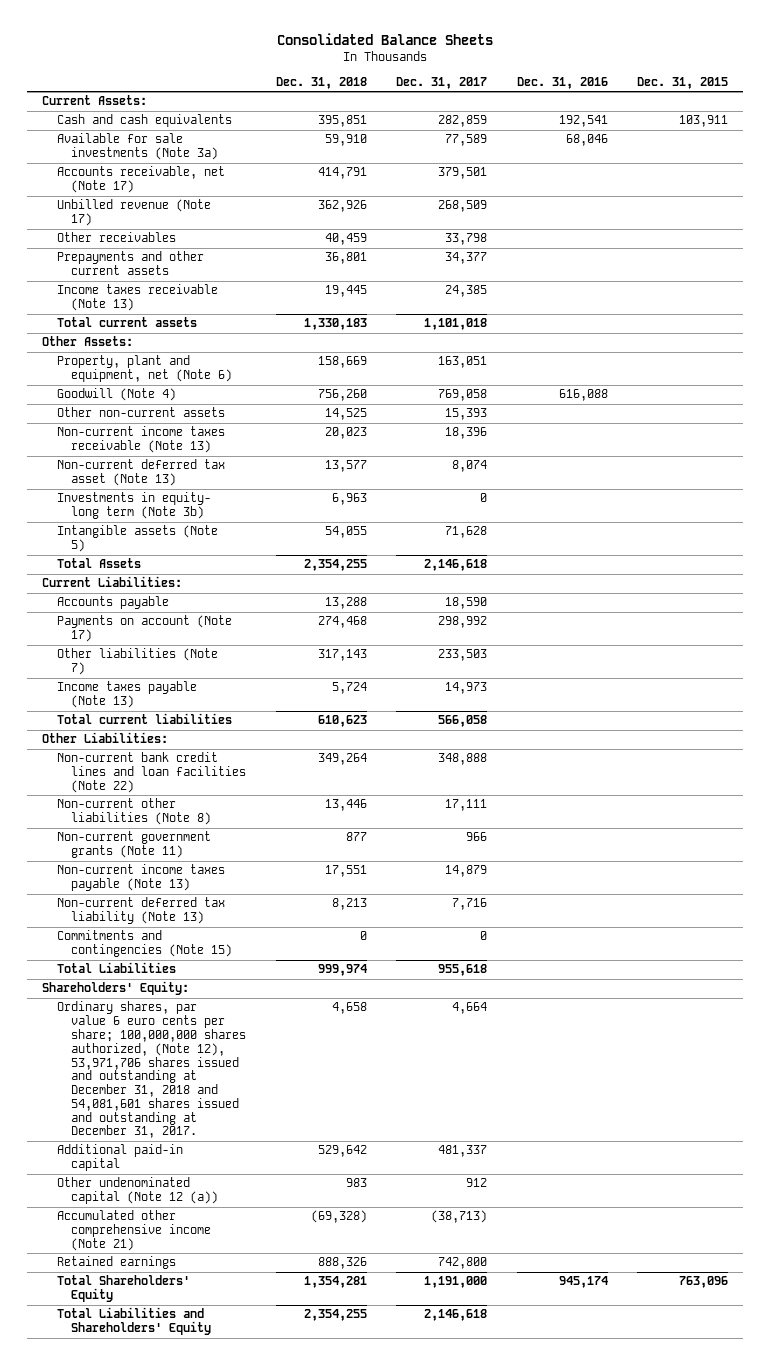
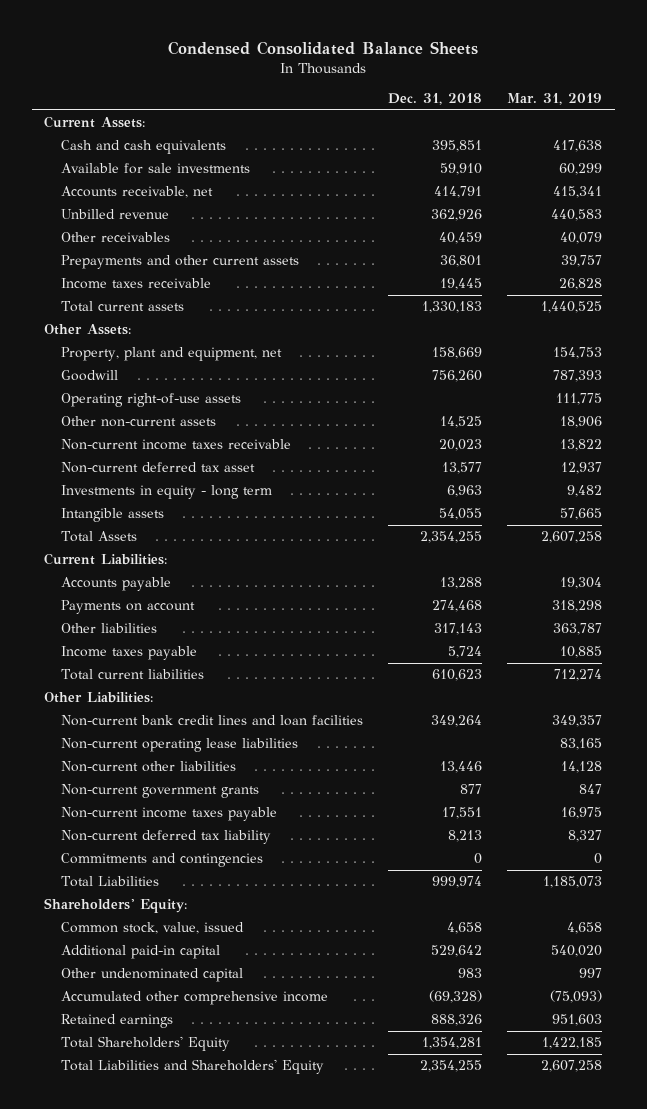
[277,33,494,46] Consolidated Balance Sheets -> [168,40,479,55] Condensed Consolidated Balance Sheets
[396,76,488,89] Dec. 31, 2017 -> none
[516,76,608,89] Dec. 31, 2016 -> none
[637,76,729,89] Dec. 31, 2015 -> none
none -> [507,93,603,106] Mar. 31, 2019
[56,133,219,161] Available for sale investments (Note 3a) -> [60,163,250,175] Available for sale investments
[56,166,225,194] Accounts receivable, net (Note 17) -> [60,186,213,199] Accounts receivable, net
[56,199,211,227] Unbilled revenue (Note 17) -> [60,209,169,220] Unbilled revenue
[56,284,218,312] Income taxes receivable (Note 13) -> [60,278,211,290] Income taxes receivable
[56,355,233,383] Property, plant and equipment, net (Note 6) -> [60,347,282,362] Property, plant and equipment, net
[56,388,176,402] Goodwill (Note 4) -> [60,370,118,382] Goodwill
none -> [60,393,241,408] Operating right-of-use assets
[56,426,225,454] Non-current income taxes receivable (Note 13) -> [60,439,291,451] Non-current income taxes receivable
[56,459,225,487] Non-current deferred tax asset (Note 13) -> [60,462,255,474] Non-current deferred tax asset
[56,492,211,520] Investments in equity- long term (Note 3b) -> [60,485,272,500] Investments in equity - long term
[56,525,218,553] Intangible assets (Note 5) -> [60,508,164,523] Intangible assets
[56,615,232,643] Payments on account (Note 17) -> [60,600,195,615] Payments on account
[56,648,218,676] Other liabilities (Note 7) -> [60,623,157,634] Other liabilities
[56,681,197,709] Income taxes payable (Note 13) -> [60,646,197,661] Income taxes payable
[56,752,247,793] Non-current bank credit lines and loan facilities (Note 22) -> [60,715,363,727] Non-current bank credit lines and loan facilities
none -> [60,738,298,753] Non-current operating lease liabilities
[56,798,212,826] Non-current other liabilities (Note 8) -> [60,761,236,773] Non-current other liabilities
[56,831,211,859] Non-current government grants (Note 11) -> [60,784,259,799] Non-current government grants
[56,864,225,892] Non-current income taxes payable (Note 13) -> [60,807,277,822] Non-current income taxes payable
[56,897,225,925] Non-current deferred tax liability (Note 13) -> [60,830,271,845] Non-current deferred tax liability
[56,930,233,958] Commitments and contingencies (Note 15) -> [60,853,263,868] Commitments and contingencies
[56,1001,247,1139] Ordinary shares, par value 6 euro cents per share; 100,000,000 shares authorized, (Note 12), 53,971,706 shares issued and outstanding at December 31, 2018 and 54,081,601 shares issued and outstanding at December 31, 2017. -> [60,922,244,935] Common stock, value, issued
[56,1177,219,1205] Other undenominated capital (Note 12 (a)) -> [60,968,243,983] Other undenominated capital
[56,1210,212,1251] Accumulated other comprehensive income (Note 21) -> [60,991,328,1006] Accumulated other comprehensive income

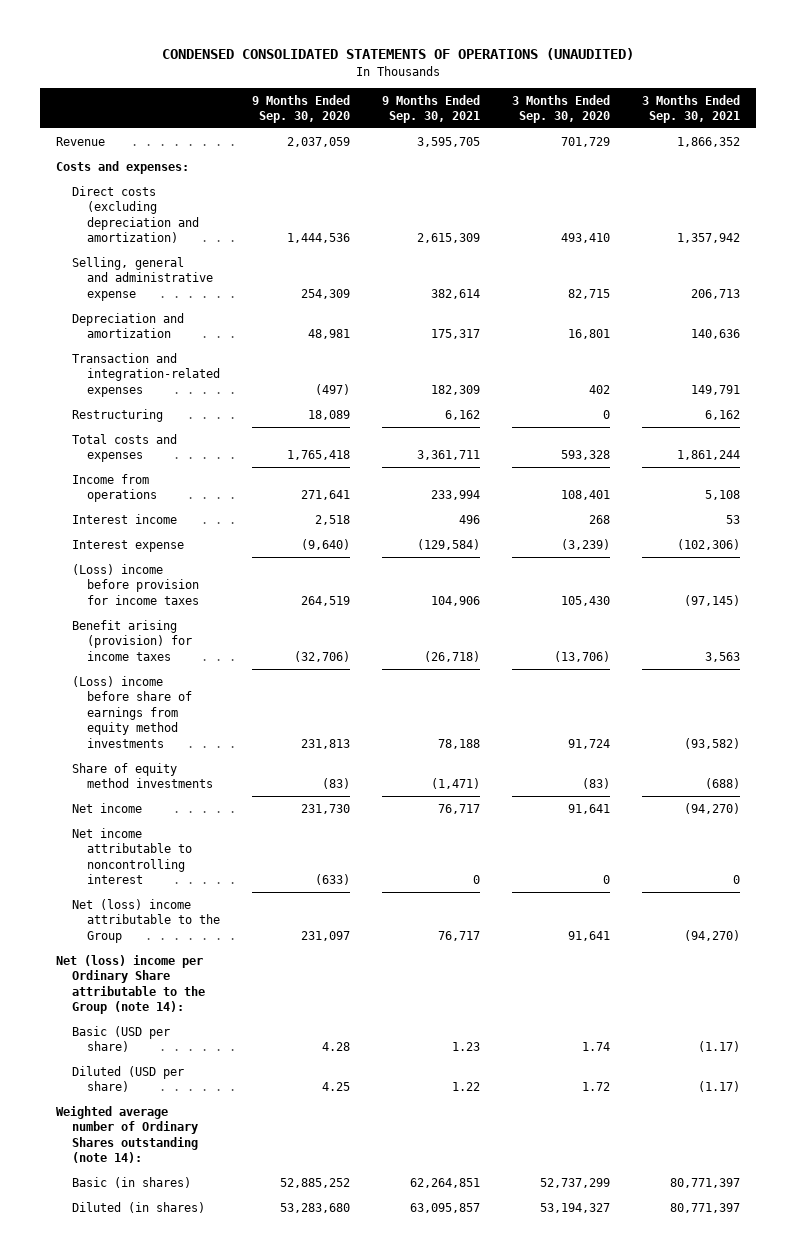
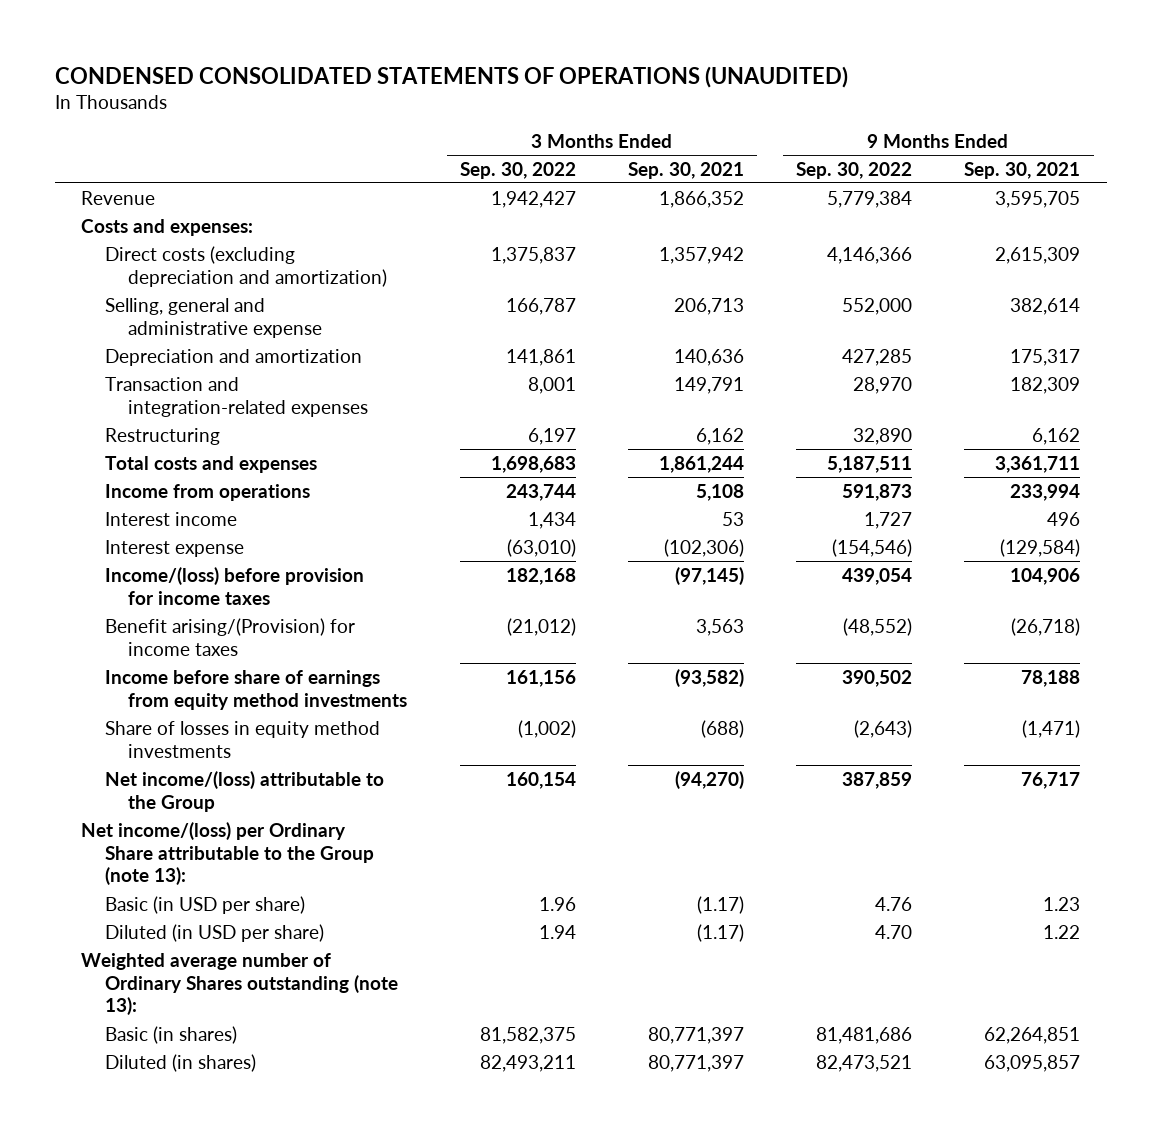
[252,94,351,124] 9 Months Ended Sep. 30, 2020 -> none
[512,94,611,124] 3 Months Ended Sep. 30, 2020 -> none
none -> [459,161,576,179] Sep. 30, 2022
none -> [796,161,913,179] Sep. 30, 2022
[71,827,193,885] Net income attributable to noncontrolling interest -> none
[71,898,221,943] Net (loss) income attributable to the Group -> none
[71,563,200,605] (Loss) income before provision for income taxes -> [104,566,364,605] Income/(loss) before provision for income taxes
[71,619,193,661] Benefit arising (provision) for income taxes -> [104,617,355,656] Benefit arising/(Provision) for income taxes
[71,675,193,748] (Loss) income before share of earnings from equity method investments -> [104,669,408,710] Income before share of earnings from equity method investments
[71,762,214,789] Share of equity method investments -> [104,720,380,758] Share of losses in equity method investments
[71,802,142,813] Net income -> [104,770,384,812] Net income/(loss) attributable to the Group
[56,954,205,1015] Net (loss) income per Ordinary Share attributable to the Group (note 14): -> [80,821,374,886] Net income/(loss) per Ordinary Share attributable to the Group (note 13):
[71,1025,170,1053] Basic (USD per share) -> [104,895,305,914] Basic (in USD per share)
[71,1065,184,1093] Diluted (USD per share) -> [104,923,324,942] Diluted (in USD per share)
[56,1105,198,1164] Weighted average number of Ordinary Shares outstanding (note 14): -> [80,952,398,1016] Weighted average number of Ordinary Shares outstanding (note 13):

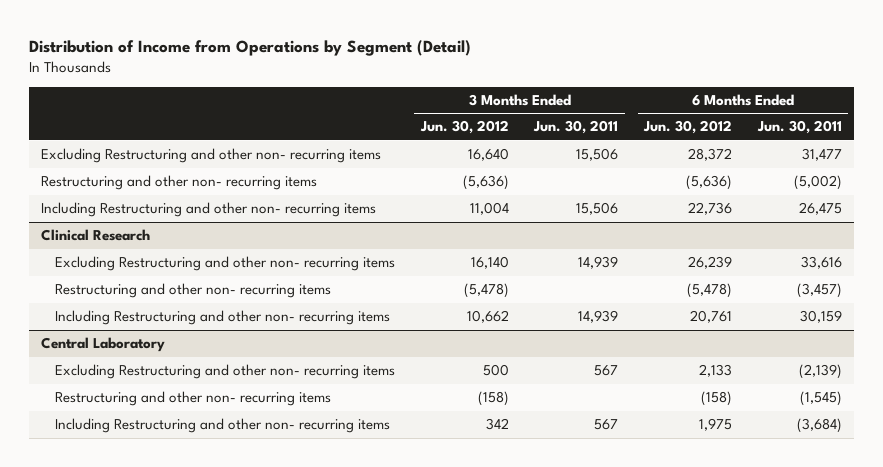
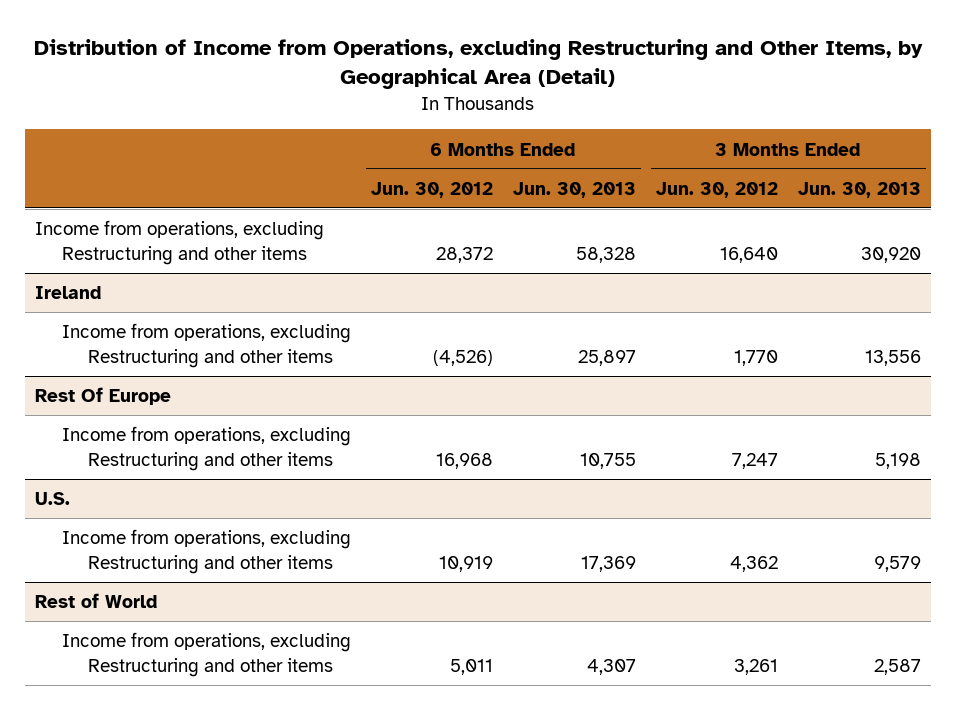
[28,39,471,56] Distribution of Income from Operations by Segment (Detail) -> [33,38,923,90] Distribution of Income from Operations, excluding Restructuring and Other Items, by Geographical Area (Detail)
[533,120,619,135] Jun. 30, 2011 -> none
[756,120,842,135] Jun. 30, 2011 -> none
none -> [512,181,636,198] Jun. 30, 2013
none -> [797,181,921,198] Jun. 30, 2013
[41,175,318,191] Restructuring and other non- recurring items -> none
[41,202,377,218] Including Restructuring and other non- recurring items -> none
[41,229,151,242] Clinical Research -> none
[55,283,332,299] Restructuring and other non- recurring items -> none
[55,310,391,326] Including Restructuring and other non- recurring items -> none
[41,337,166,353] Central Laboratory -> none
[55,391,332,407] Restructuring and other non- recurring items -> none
[55,418,391,434] Including Restructuring and other non- recurring items -> none
[41,148,382,164] Excluding Restructuring and other non- recurring items -> [34,220,324,265] Income from operations, excluding Restructuring and other items
none -> [34,286,101,300] Ireland
[55,256,396,272] Excluding Restructuring and other non- recurring items -> [61,323,351,368] Income from operations, excluding Restructuring and other items
[470,256,509,270] 16,140 -> [733,349,778,366] 1,770
[687,256,732,270] 26,239 -> [432,349,493,366] (4,526)
none -> [34,387,171,406] Rest Of Europe
[55,364,396,380] Excluding Restructuring and other non- recurring items -> [61,426,351,471] Income from operations, excluding Restructuring and other items
[482,364,509,377] 500 -> [731,452,778,469] 7,247
[698,364,732,378] 2,133 -> [435,452,493,469] 16,968
none -> [34,492,70,506] U.S.
none -> [61,529,351,574] Income from operations, excluding Restructuring and other items
none -> [34,593,157,609] Rest of World
none -> [61,632,351,677] Income from operations, excluding Restructuring and other items

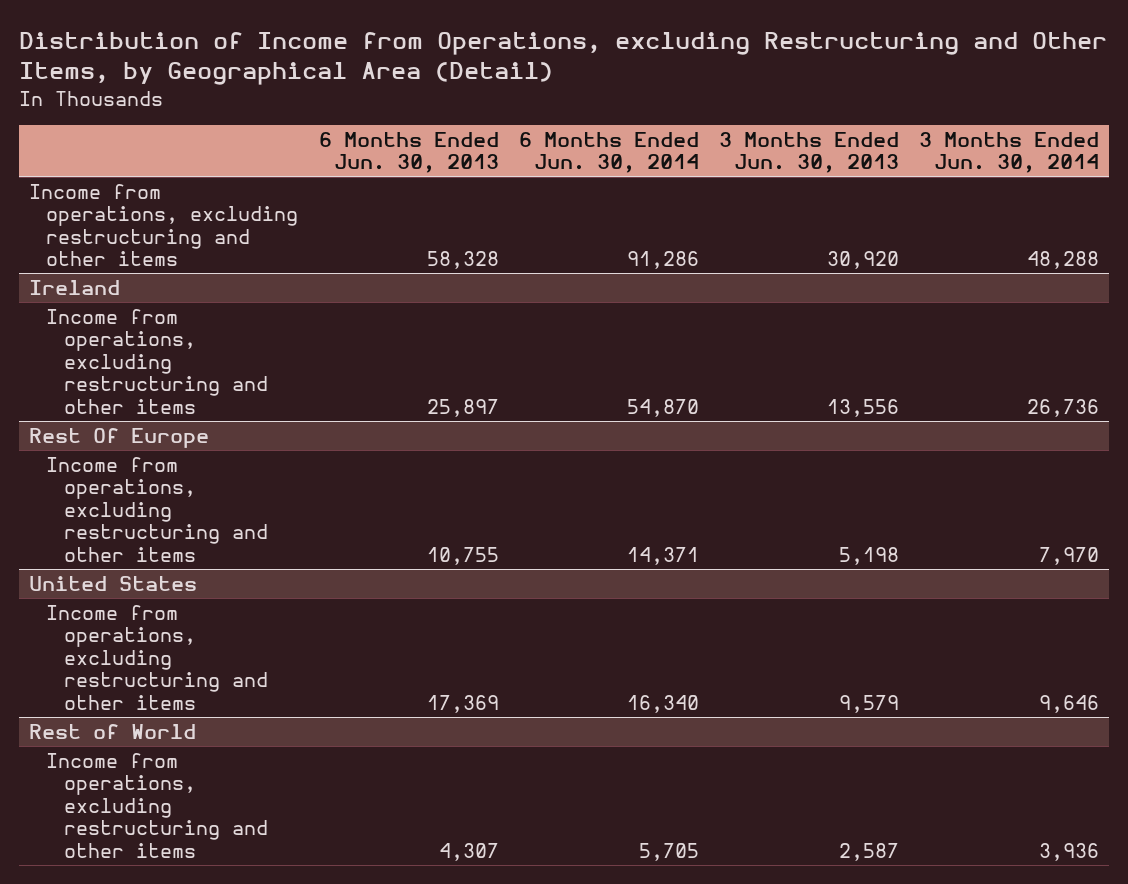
[370,181,493,198] Jun. 30, 2012 -> none
[655,181,778,198] Jun. 30, 2012 -> none
none -> [518,131,699,174] 6 Months Ended Jun. 30, 2014
none -> [918,131,1099,174] 3 Months Ended Jun. 30, 2014
[34,220,324,265] Income from operations, excluding Restructuring and other items -> [29,183,299,267] Income from operations, excluding restructuring and other items
[61,323,351,368] Income from operations, excluding Restructuring and other items -> [46,308,268,415] Income from operations, excluding restructuring and other items
[34,492,70,506] U.S. -> none
[61,426,351,471] Income from operations, excluding Restructuring and other items -> [46,456,268,563] Income from operations, excluding restructuring and other items
none -> [29,575,198,591] United States
[61,529,351,574] Income from operations, excluding Restructuring and other items -> [46,604,268,711] Income from operations, excluding restructuring and other items
[61,632,351,677] Income from operations, excluding Restructuring and other items -> [46,752,268,859] Income from operations, excluding restructuring and other items

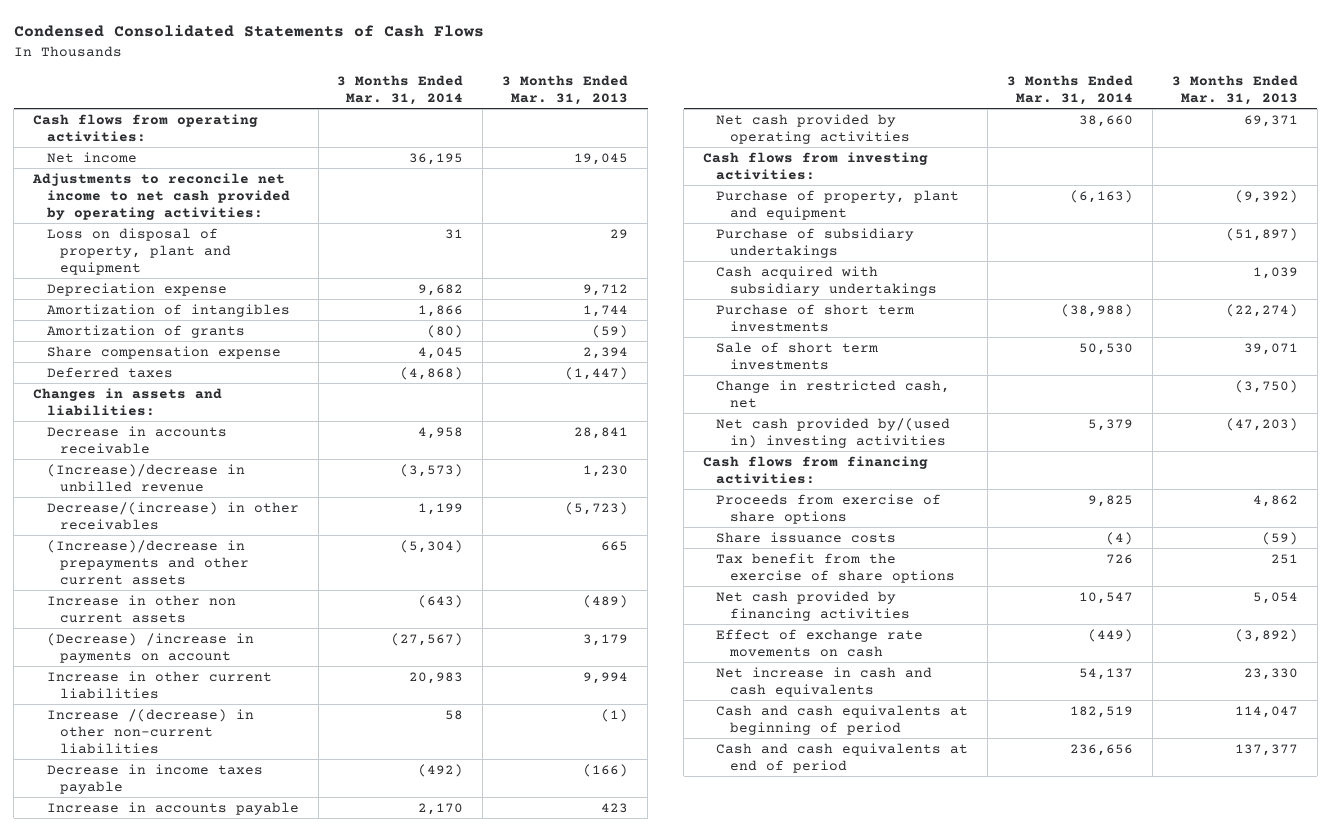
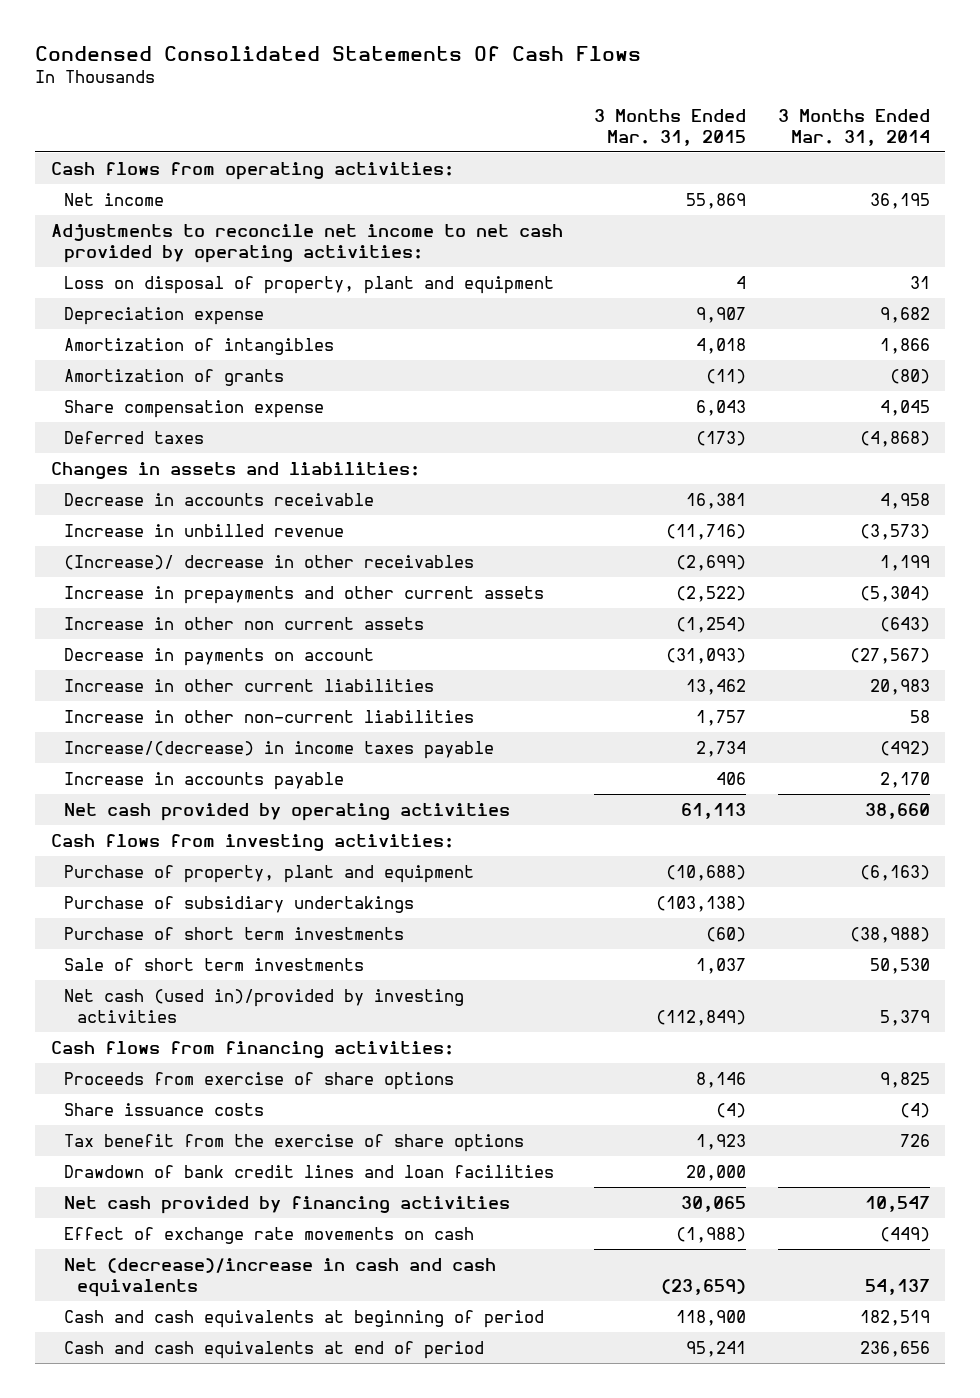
[13,25,484,38] Condensed Consolidated Statements of Cash Flows -> [34,45,641,61] Condensed Consolidated Statements Of Cash Flows
[502,74,629,105] 3 Months Ended Mar. 31, 2013 -> none
none -> [594,108,747,146] 3 Months Ended Mar. 31, 2015
[46,463,245,492] (Increase)/decrease in unbilled revenue -> [63,523,344,537] Increase in unbilled revenue
[46,501,299,530] Decrease/(increase) in other receivables -> [63,554,474,570] (Increase)/ decrease in other receivables
[46,539,249,585] (Increase)/decrease in prepayments and other current assets -> [63,585,544,604] Increase in prepayments and other current assets
[46,632,254,663] (Decrease) /increase in payments on account -> [63,647,374,666] Decrease in payments on account
[46,708,254,754] Increase /(decrease) in other non-current liabilities -> [63,709,474,723] Increase in other non-current liabilities
[46,763,263,794] Decrease in income taxes payable -> [63,740,494,759] Increase/(decrease) in income taxes payable
[716,265,937,296] Cash acquired with subsidiary undertakings -> none
[716,379,951,408] Change in restricted cash, net -> none
[716,417,951,448] Net cash provided by/(used in) investing activities -> [63,988,464,1023] Net cash (used in)/provided by investing activities
none -> [63,1164,554,1178] Drawdown of bank credit lines and loan facilities
[716,666,933,697] Net increase in cash and cash equivalents -> [63,1257,496,1297] Net (decrease)/increase in cash and cash equivalents

